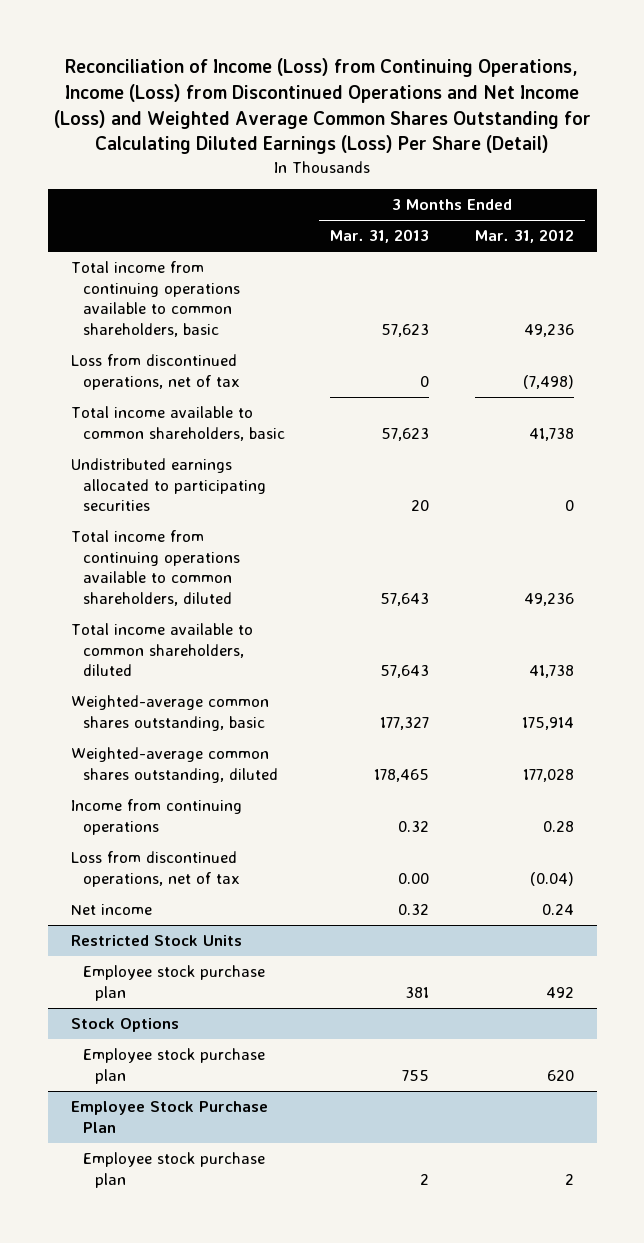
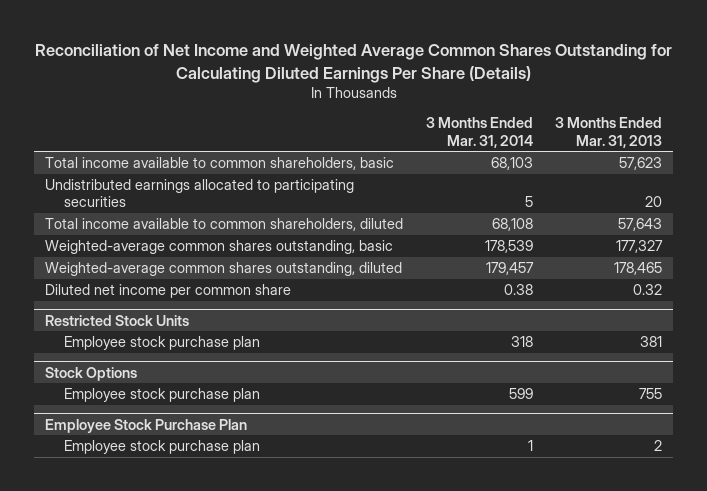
[54,58,592,155] Reconciliation of Income (Loss) from Continuing Operations, Income (Loss) from Discontinued Operations and Net Income (Loss) and Weighted Average Common Shares Outstanding for Calculating Diluted Earnings (Loss) Per Share (Detail) -> [34,44,672,83] Reconciliation of Net Income and Weighted Average Common Shares Outstanding for Calculating Diluted Earnings Per Share (Details)
[474,229,574,244] Mar. 31, 2012 -> none
none -> [425,117,533,148] 3 Months Ended Mar. 31, 2014
[70,261,240,338] Total income from continuing operations available to common shareholders, basic -> none
[70,354,240,390] Loss from discontinued operations, net of tax -> none
[70,530,240,607] Total income from continuing operations available to common shareholders, diluted -> none
[70,799,242,835] Income from continuing operations -> none
[70,851,240,887] Loss from discontinued operations, net of tax -> none
[70,904,152,916] Net income -> [45,284,292,299] Diluted net income per common share

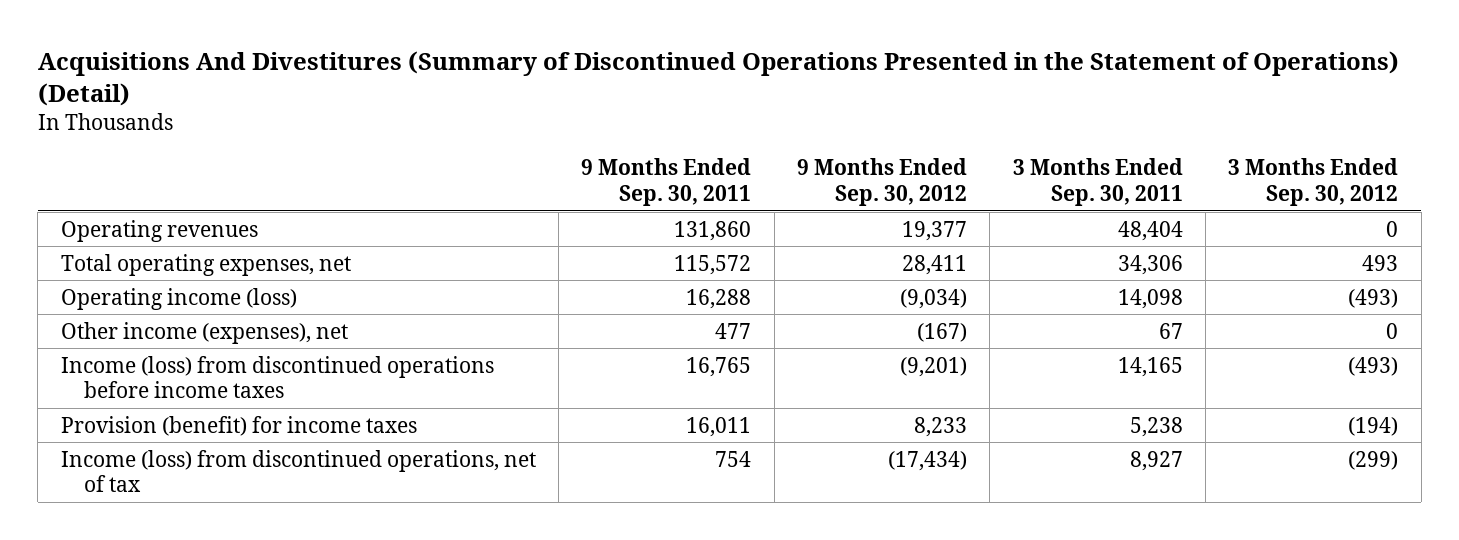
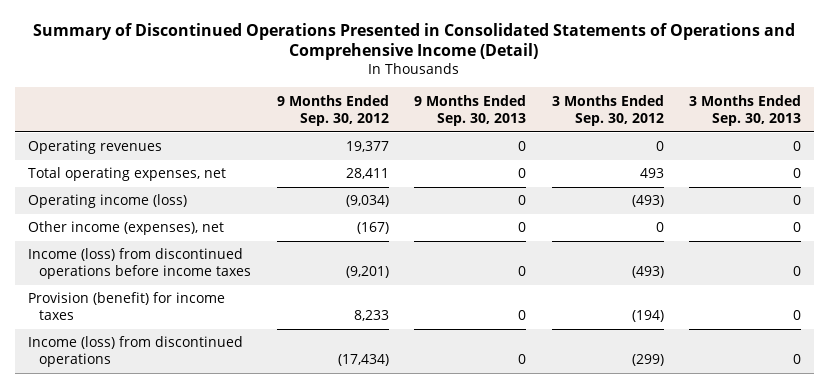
[37,50,1399,107] Acquisitions And Divestitures (Summary of Discontinued Operations Presented in the Statement of Operations) (Detail) -> [33,22,796,61] Summary of Discontinued Operations Presented in Consolidated Statements of Operations and Comprehensive Income (Detail)
[581,158,752,207] 9 Months Ended Sep. 30, 2011 -> none
[1012,158,1183,207] 3 Months Ended Sep. 30, 2011 -> none
none -> [414,94,527,126] 9 Months Ended Sep. 30, 2013
none -> [689,94,802,126] 3 Months Ended Sep. 30, 2013
[60,449,536,493] Income (loss) from discontinued operations, net of tax -> [27,336,243,368] Income (loss) from discontinued operations

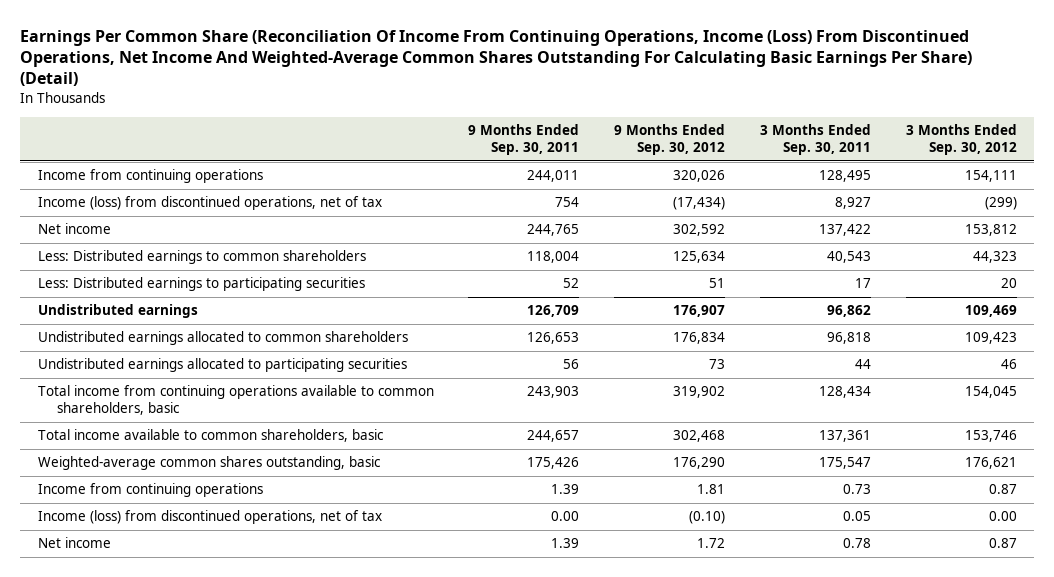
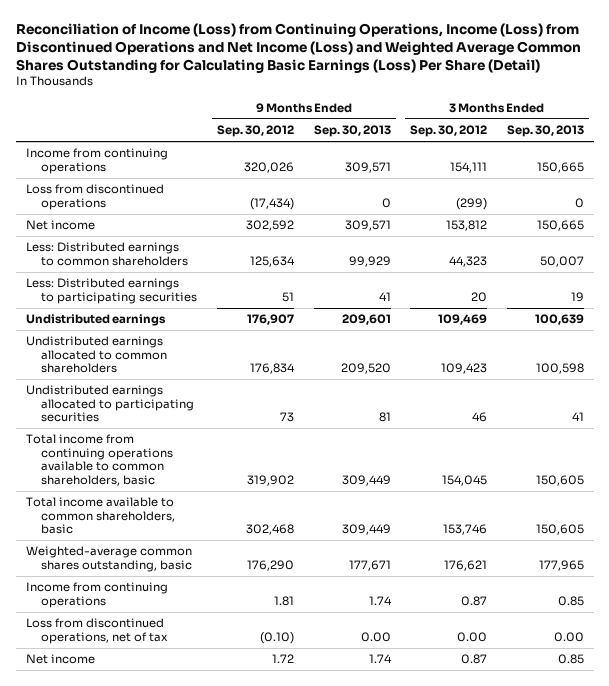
[20,29,973,87] Earnings Per Common Share (Reconciliation Of Income From Continuing Operations, Income (Loss) From Discontinued Operations, Net Income And Weighted-Average Common Shares Outstanding For Calculating Basic Earnings Per Share) (Detail) -> [15,22,581,73] Reconciliation of Income (Loss) from Continuing Operations, Income (Loss) from Discontinued Operations and Net Income (Loss) and Weighted Average Common Shares Outstanding for Calculating Basic Earnings (Loss) Per Share (Detail)
[468,124,580,155] 9 Months Ended Sep. 30, 2011 -> none
[759,124,871,155] 3 Months Ended Sep. 30, 2011 -> none
none -> [313,125,391,138] Sep. 30, 2013
none -> [506,125,584,138] Sep. 30, 2013
[37,196,382,211] Income (loss) from discontinued operations, net of tax -> [25,184,164,210] Loss from discontinued operations
[37,510,382,525] Income (loss) from discontinued operations, net of tax -> [25,618,169,644] Loss from discontinued operations, net of tax

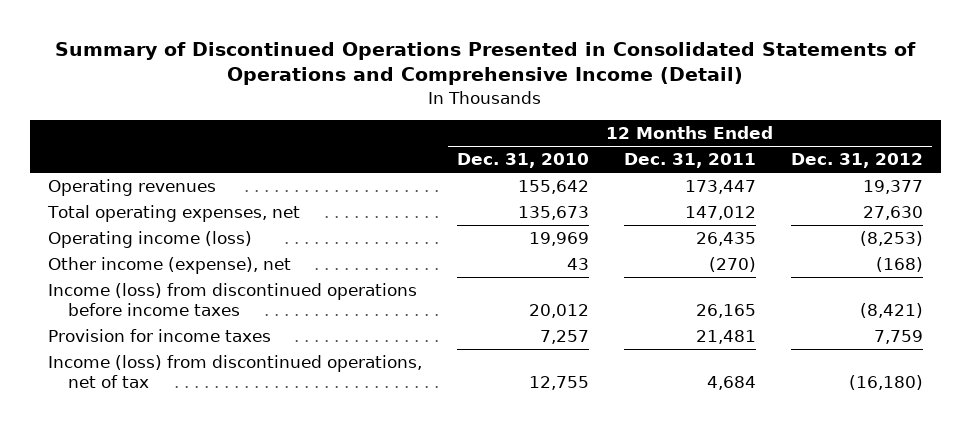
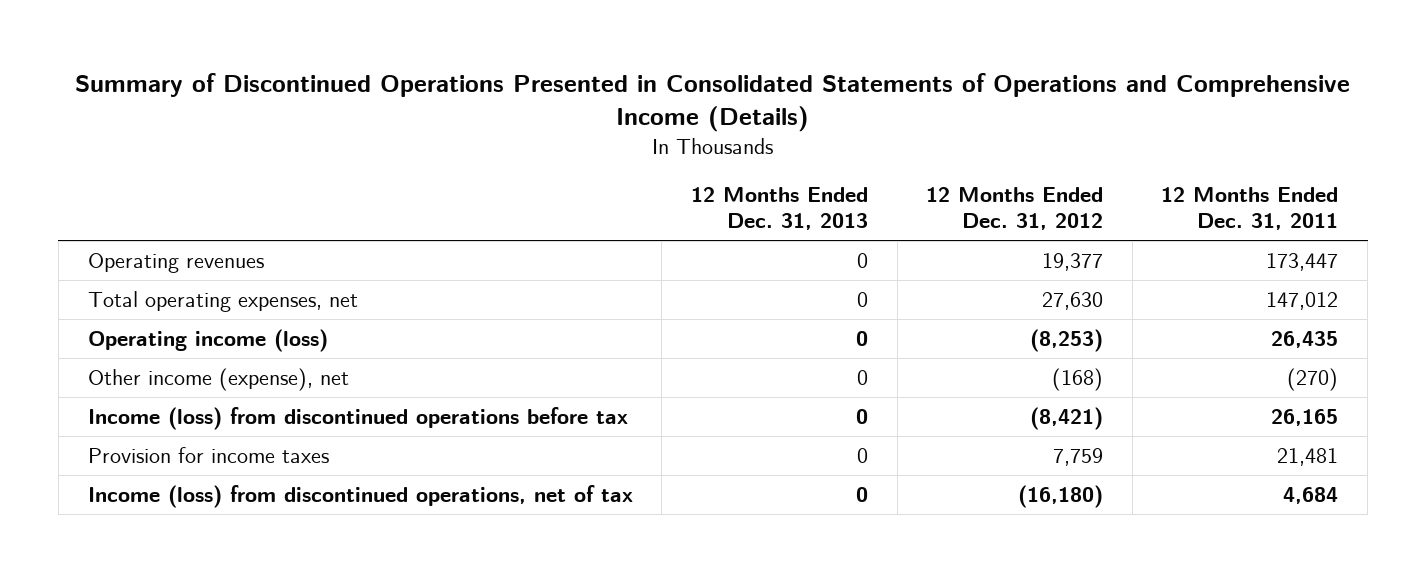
[55,41,917,86] Summary of Discontinued Operations Presented in Consolidated Statements of Operations and Comprehensive Income (Detail) -> [75,72,1351,132] Summary of Discontinued Operations Presented in Consolidated Statements of Operations and Comprehensive Income (Details)
[456,153,589,169] Dec. 31, 2010 -> none
none -> [690,186,868,231] 12 Months Ended Dec. 31, 2013
[47,282,417,317] Income (loss) from discontinued operations before income taxes -> [87,407,628,431] Income (loss) from discontinued operations before tax

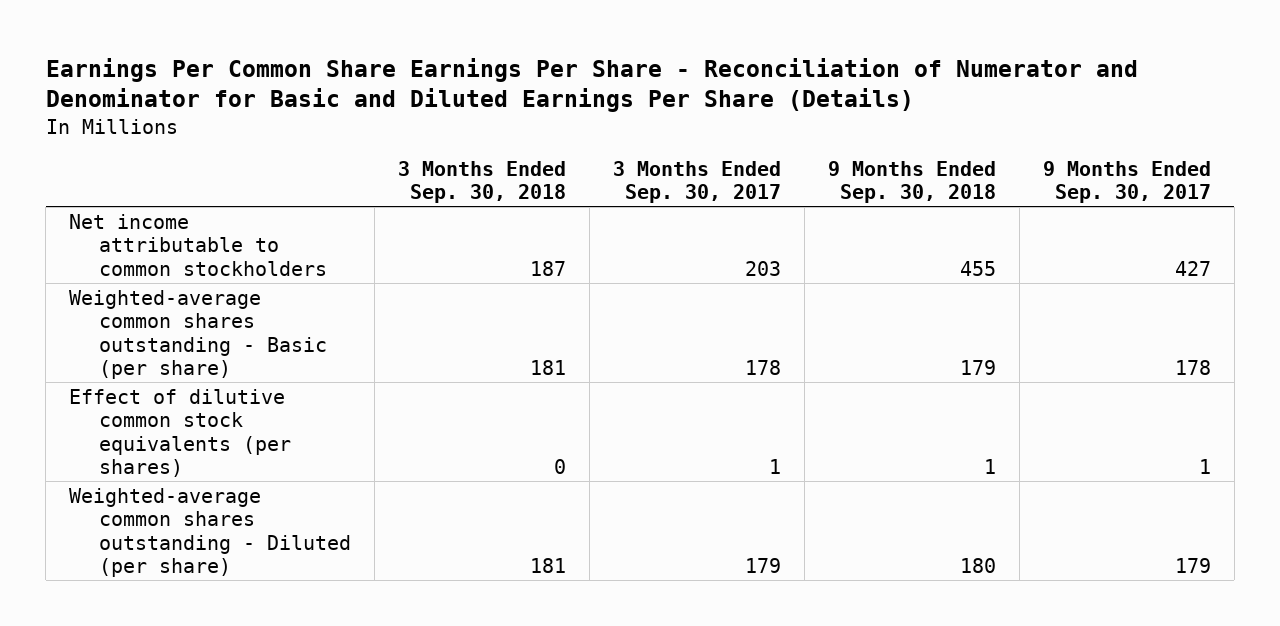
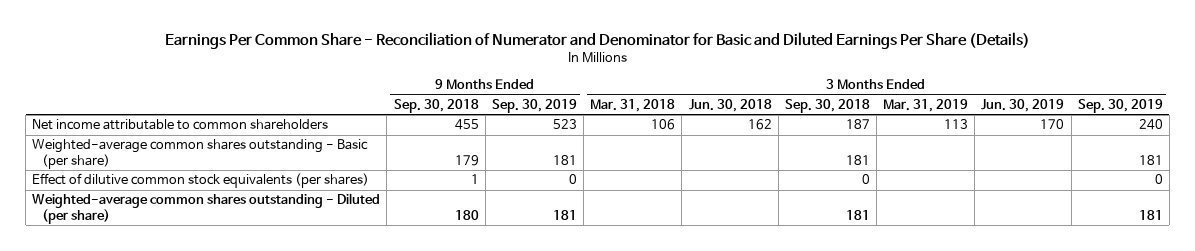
[45,57,1138,113] Earnings Per Common Share Earnings Per Share - Reconciliation of Numerator and Denominator for Basic and Diluted Earnings Per Share (Details) -> [164,32,1030,50] Earnings Per Common Share - Reconciliation of Numerator and Denominator for Basic and Diluted Earnings Per Share (Details)
[612,160,781,204] 3 Months Ended Sep. 30, 2017 -> none
[1042,160,1211,204] 9 Months Ended Sep. 30, 2017 -> none
none -> [491,99,577,114] Sep. 30, 2019
none -> [590,99,676,113] Mar. 31, 2018
none -> [688,99,772,113] Jun. 30, 2018
none -> [883,99,969,113] Mar. 31, 2019
none -> [981,99,1065,113] Jun. 30, 2019
none -> [1077,99,1163,114] Sep. 30, 2019
[69,213,328,276] Net income attributable to common stockholders -> [32,119,329,131] Net income attributable to common shareholders

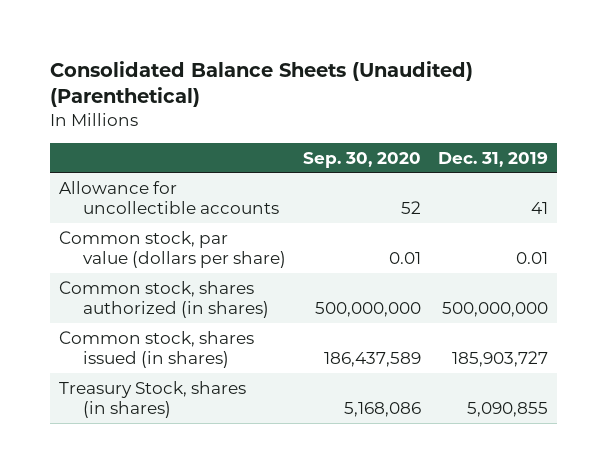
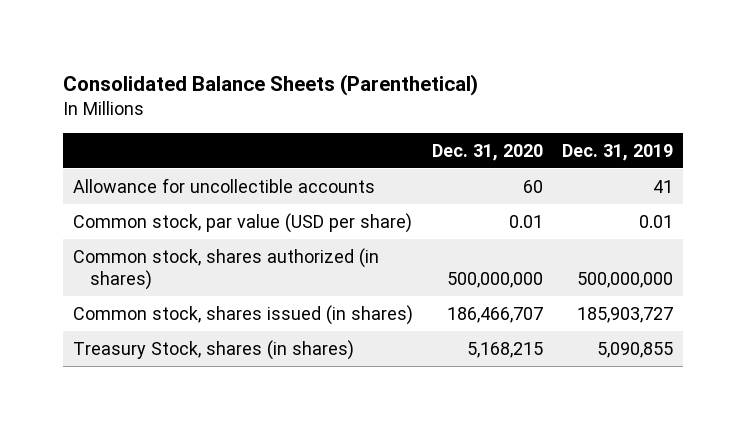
[50,60,474,108] Consolidated Balance Sheets (Unaudited) (Parenthetical) -> [62,73,478,96] Consolidated Balance Sheets (Parenthetical)
[302,151,421,168] Sep. 30, 2020 -> none
none -> [431,143,543,161] Dec. 31, 2020
[58,230,286,268] Common stock, par value (dollars per share) -> [72,212,412,233] Common stock, par value (USD per share)

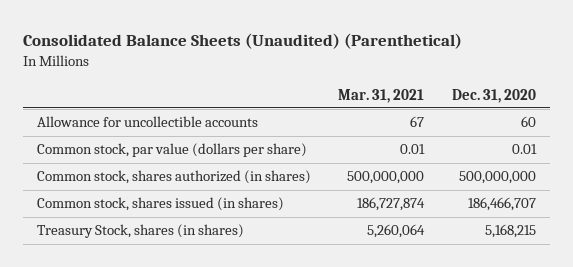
[62,73,478,96] Consolidated Balance Sheets (Parenthetical) -> [22,33,462,50] Consolidated Balance Sheets (Unaudited) (Parenthetical)
[562,143,674,161] Dec. 31, 2019 -> none
none -> [338,88,425,103] Mar. 31, 2021
[72,212,412,233] Common stock, par value (USD per share) -> [36,143,307,158] Common stock, par value (dollars per share)

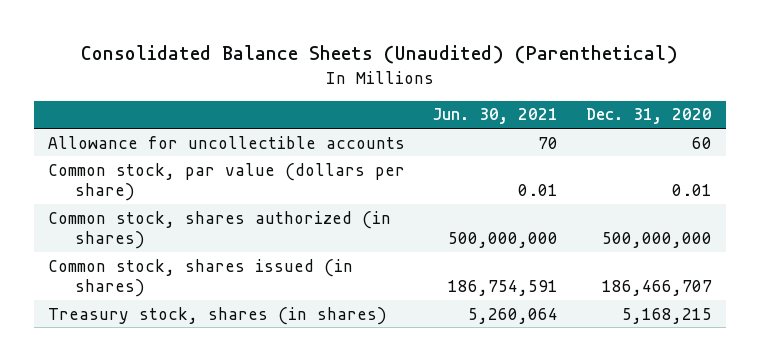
[338,88,425,103] Mar. 31, 2021 -> none
none -> [432,108,559,125] Jun. 30, 2021
[36,224,244,239] Treasury Stock, shares (in shares) -> [47,306,387,325] Treasury stock, shares (in shares)

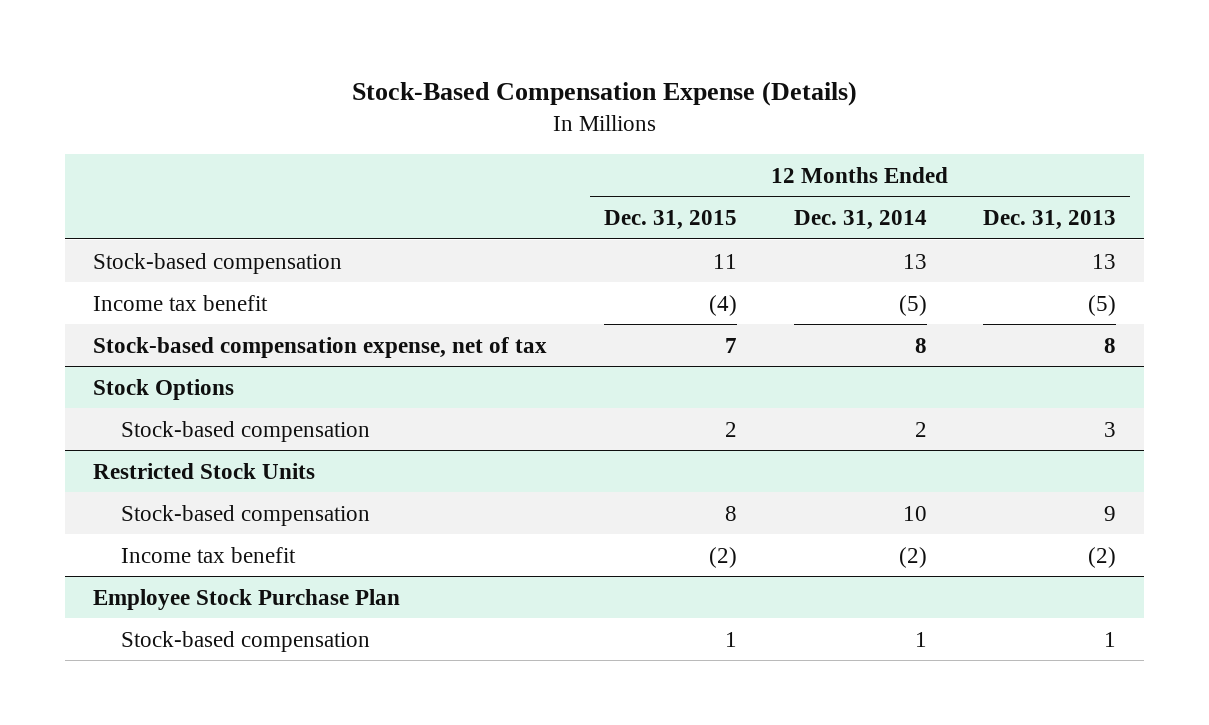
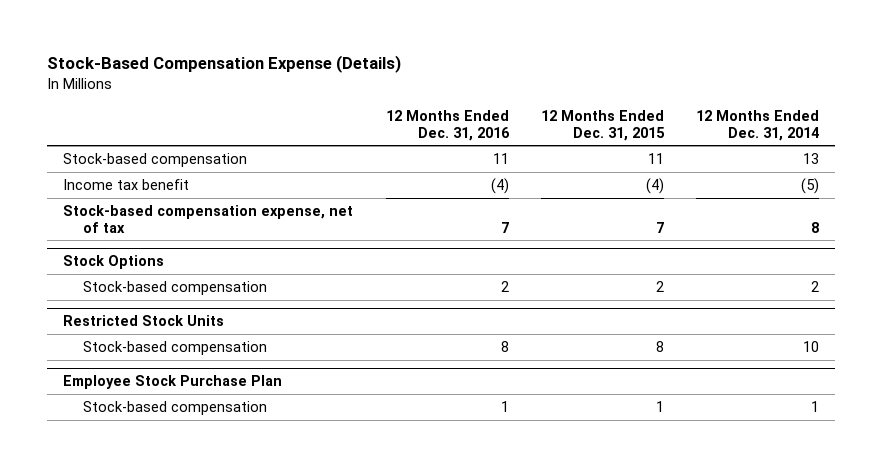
[983,210,1117,231] Dec. 31, 2013 -> none
none -> [385,110,510,141] 12 Months Ended Dec. 31, 2016
[120,546,296,563] Income tax benefit -> none

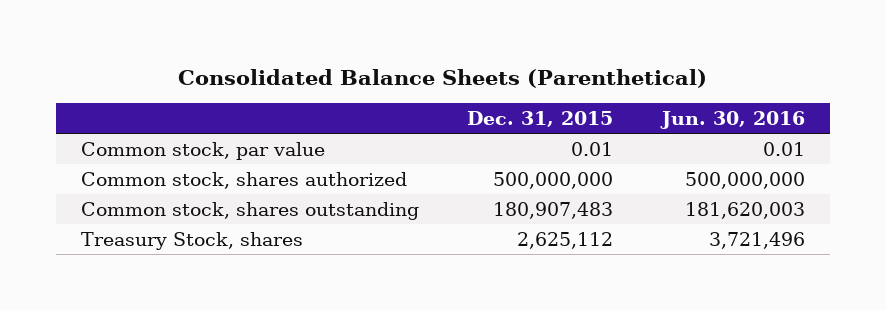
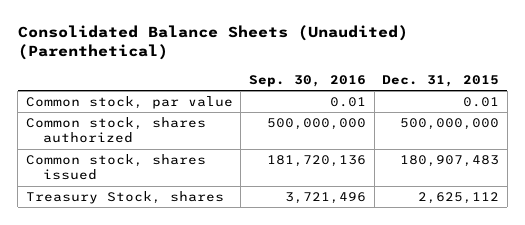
[177,68,707,88] Consolidated Balance Sheets (Parenthetical) -> [17,25,408,61] Consolidated Balance Sheets (Unaudited) (Parenthetical)
[660,110,806,129] Jun. 30, 2016 -> none
none -> [249,74,367,87] Sep. 30, 2016
[80,201,419,220] Common stock, shares outstanding -> [25,154,206,181] Common stock, shares issued

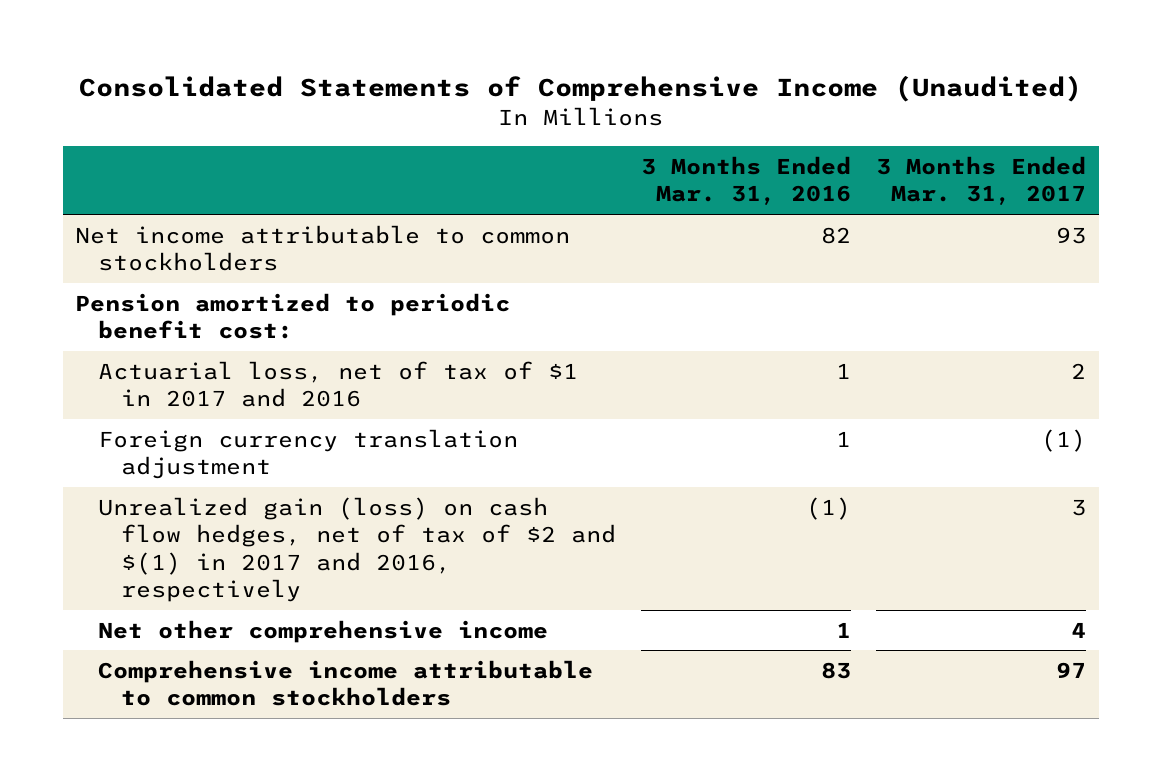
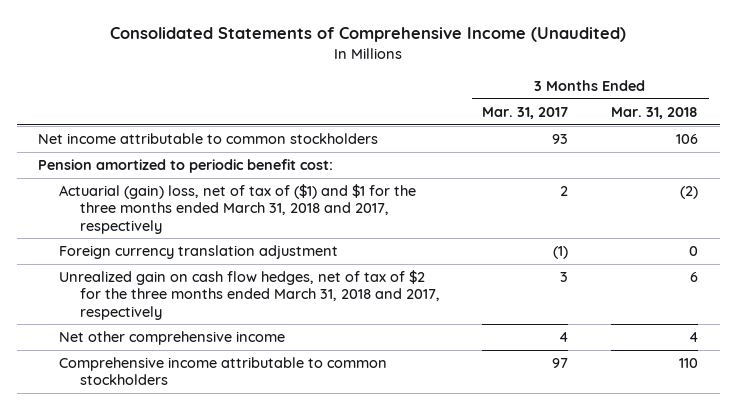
[640,155,851,206] 3 Months Ended Mar. 31, 2016 -> none
none -> [611,106,699,119] Mar. 31, 2018
[98,360,579,408] Actuarial loss, net of tax of $1 in 2017 and 2016 -> [58,183,416,234] Actuarial (gain) loss, net of tax of ($1) and $1 for the three months ended March 31, 2018 and 2017, respectively
[98,496,616,603] Unrealized gain (loss) on cash flow hedges, net of tax of $2 and $(1) in 2017 and 2016, respectively -> [58,269,440,320] Unrealized gain on cash flow hedges, net of tax of $2 for the three months ended March 31, 2018 and 2017, respectively

